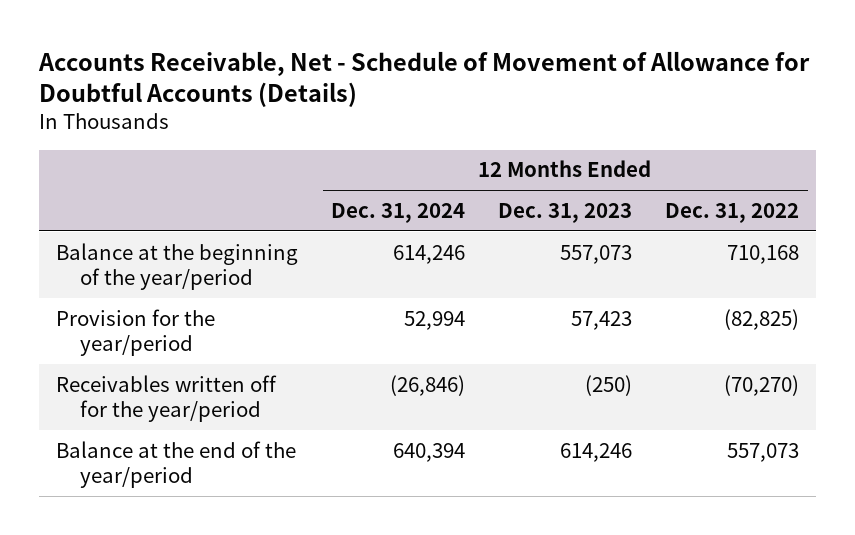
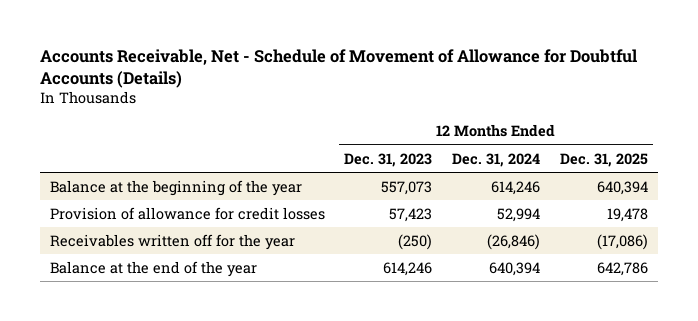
[665,202,800,223] Dec. 31, 2022 -> none
none -> [559,152,648,167] Dec. 31, 2025
[55,242,298,290] Balance at the beginning of the year/period -> [49,179,302,196] Balance at the beginning of the year
[55,308,215,356] Provision for the year/period -> [49,206,325,220] Provision of allowance for credit losses
[55,374,277,422] Receivables written off for the year/period -> [49,233,295,250] Receivables written off for the year
[55,440,296,488] Balance at the end of the year/period -> [49,260,257,277] Balance at the end of the year

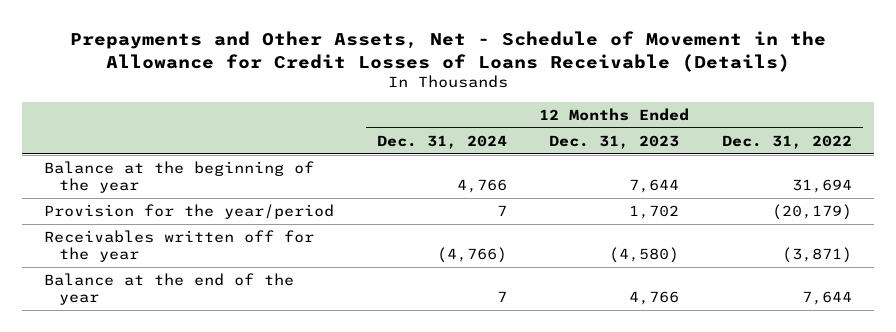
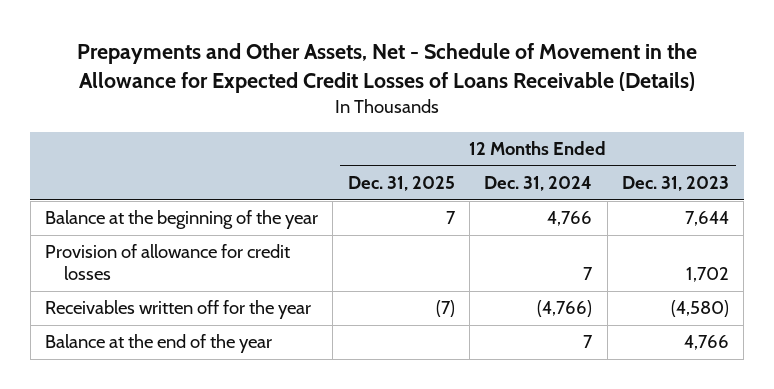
[70,30,827,72] Prepayments and Other Assets, Net - Schedule of Movement in the Allowance for Credit Losses of Loans Receivable (Details) -> [77,43,698,94] Prepayments and Other Assets, Net - Schedule of Movement in the Allowance for Expected Credit Losses of Loans Receivable (Details)
[722,134,853,149] Dec. 31, 2022 -> none
none -> [347,176,455,192] Dec. 31, 2025
[43,204,334,220] Provision for the year/period -> [45,244,291,281] Provision of allowance for credit losses

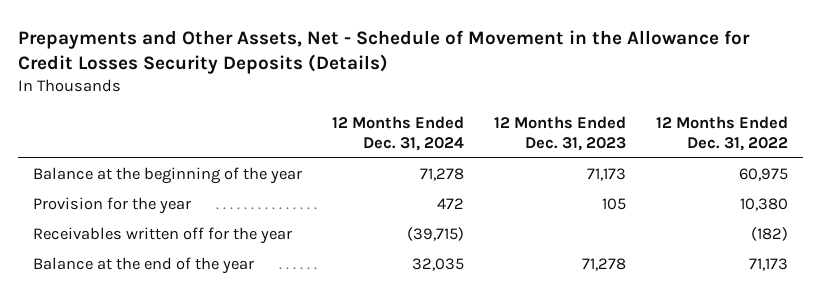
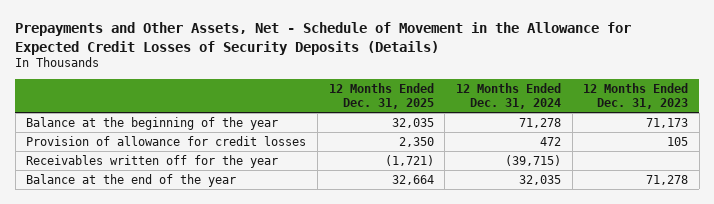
[17,29,750,75] Prepayments and Other Assets, Net - Schedule of Movement in the Allowance for Credit Losses Security Deposits (Details) -> [15,22,632,55] Prepayments and Other Assets, Net - Schedule of Movement in the Allowance for Expected Credit Losses of Security Deposits (Details)
[655,116,788,152] 12 Months Ended Dec. 31, 2022 -> none
none -> [328,82,434,110] 12 Months Ended Dec. 31, 2025
[32,197,191,215] Provision for the year -> [26,135,307,146] Provision of allowance for credit losses

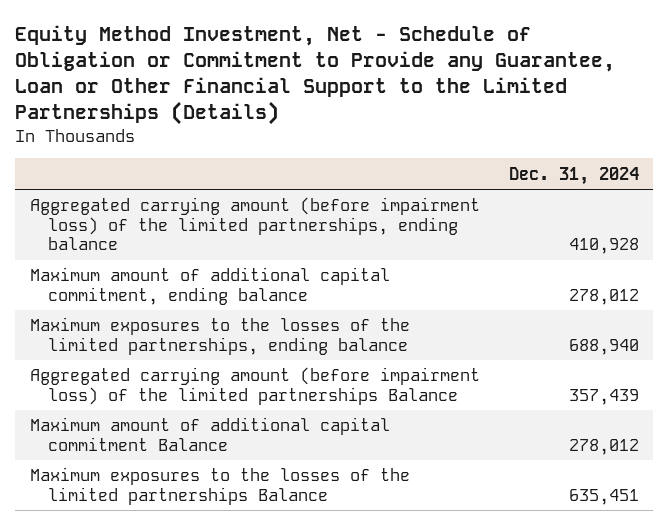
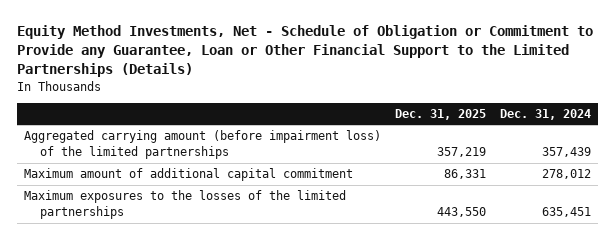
[14,24,615,125] Equity Method Investment, Net - Schedule of Obligation or Commitment to Provide any Guarantee, Loan or Other Financial Support to the Limited Partnerships (Details) -> [16,25,593,78] Equity Method Investments, Net - Schedule of Obligation or Commitment to Provide any Guarantee, Loan or Other Financial Support to the Limited Partnerships (Details)
none -> [395,109,487,121] Dec. 31, 2025
[29,367,480,405] Aggregated carrying amount (before impairment loss) of the limited partnerships Balance -> none
[29,417,390,451] Maximum amount of additional capital commitment Balance -> none
[29,467,410,505] Maximum exposures to the losses of the limited partnerships Balance -> none
[29,197,480,251] Aggregated carrying amount (before impairment loss) of the limited partnerships, ending balance -> [24,130,382,160] Aggregated carrying amount (before impairment loss) of the limited partnerships
[568,238,639,255] 410,928 -> [542,147,592,158] 357,439
[29,267,390,305] Maximum amount of additional capital commitment, ending balance -> [24,168,354,182] Maximum amount of additional capital commitment
[29,317,410,355] Maximum exposures to the losses of the limited partnerships, ending balance -> [24,190,347,220] Maximum exposures to the losses of the limited partnerships
[568,338,639,355] 688,940 -> [542,207,592,218] 635,451

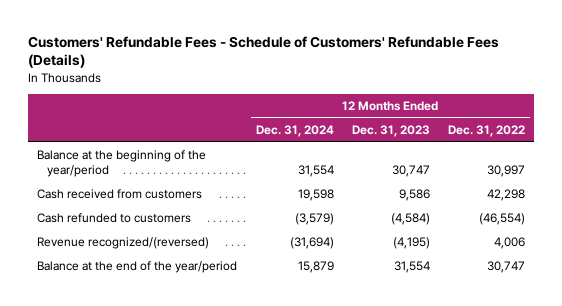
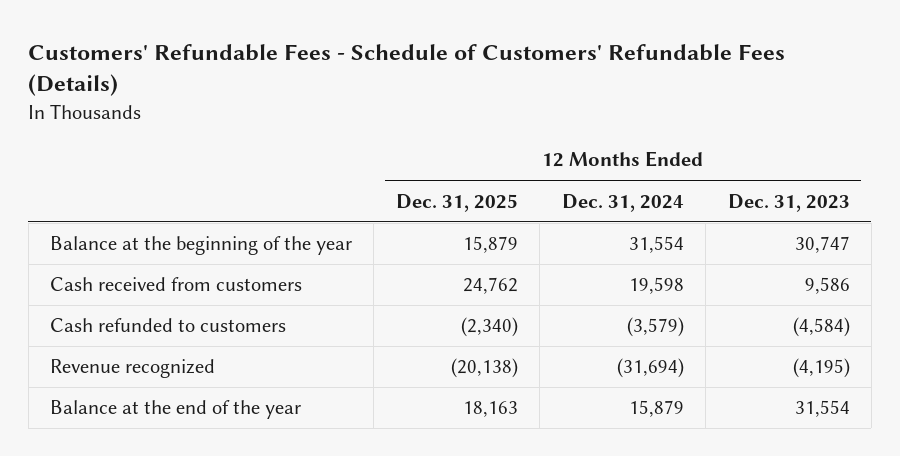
[448,125,526,138] Dec. 31, 2022 -> none
none -> [395,193,518,212] Dec. 31, 2025
[37,150,207,178] Balance at the beginning of the year/period -> [50,236,353,256] Balance at the beginning of the year
[37,237,210,250] Revenue recognized/(reversed) -> [50,359,216,379] Revenue recognized
[37,261,238,274] Balance at the end of the year/period -> [50,400,302,420] Balance at the end of the year

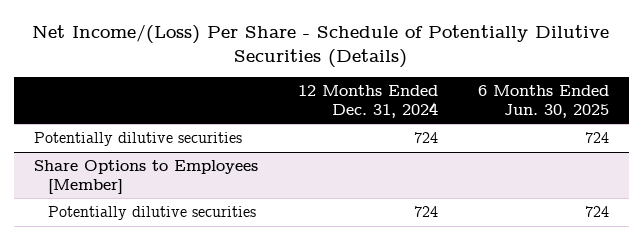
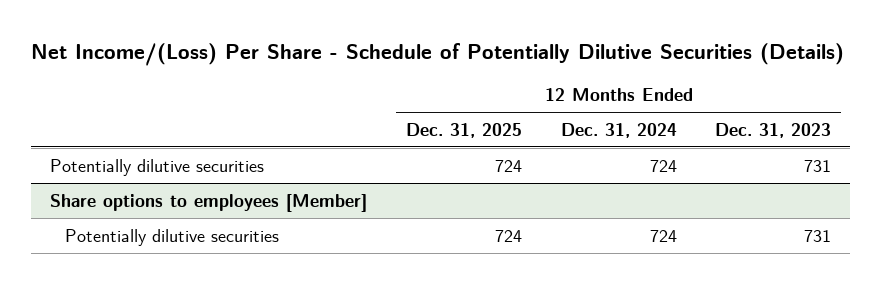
[477,85,609,118] 6 Months Ended Jun. 30, 2025 -> none
none -> [405,122,522,138] Dec. 31, 2025
none -> [715,122,832,138] Dec. 31, 2023
[33,160,258,194] Share Options to Employees [Member] -> [50,193,368,212] Share options to employees [Member]

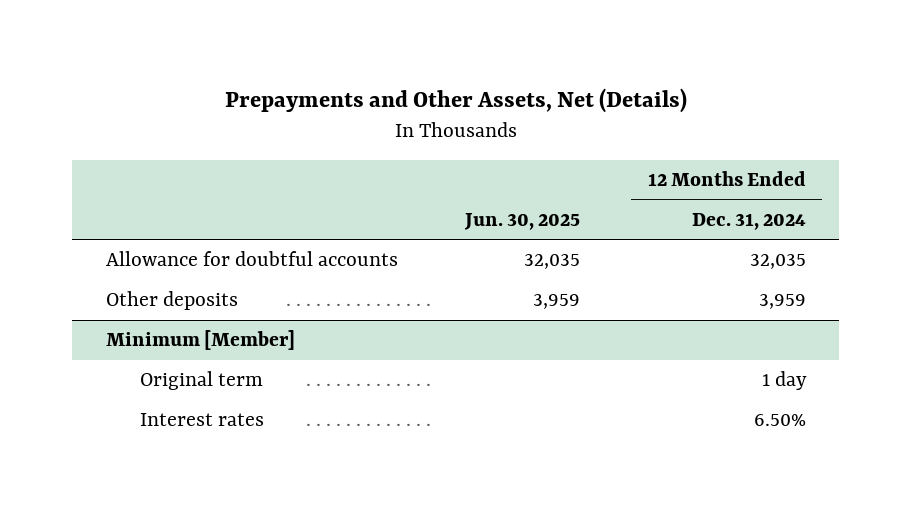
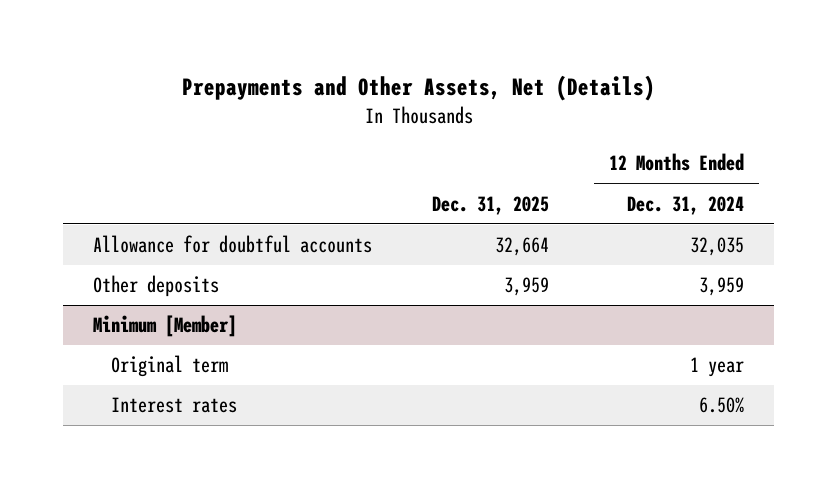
[464,212,581,230] Jun. 30, 2025 -> none
none -> [432,195,550,215] Dec. 31, 2025
[761,371,807,391] 1 day -> [690,357,745,378] 1 year

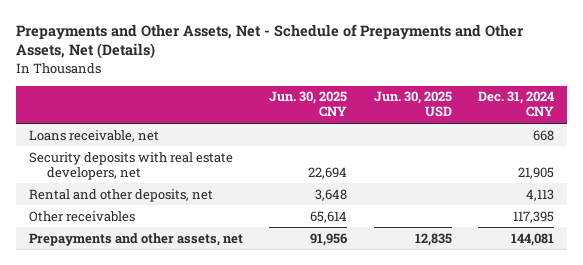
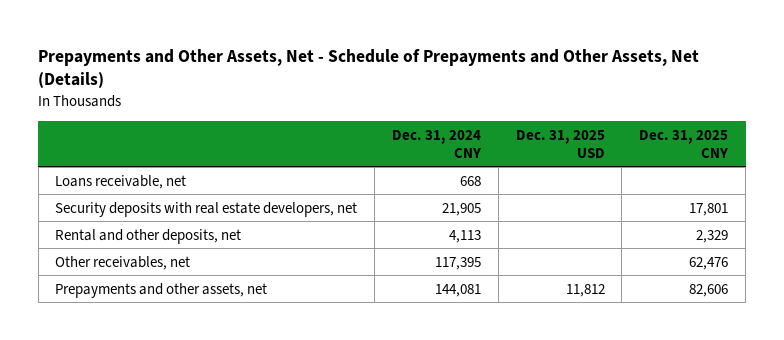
[269,91,348,118] Jun. 30, 2025 CNY -> none
[373,91,452,118] Jun. 30, 2025 USD -> none
none -> [515,129,605,158] Dec. 31, 2025 USD
none -> [639,129,729,158] Dec. 31, 2025 CNY
[28,210,135,222] Other receivables -> [55,255,191,270] Other receivables, net

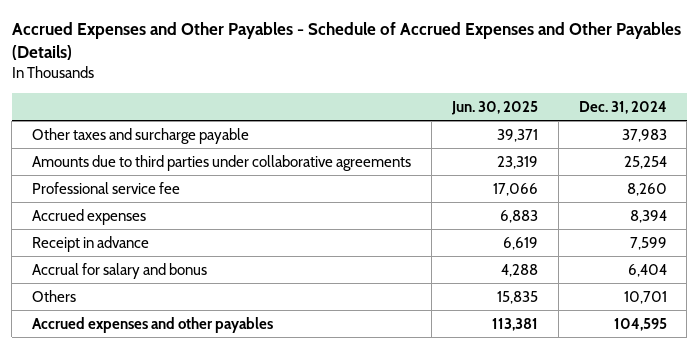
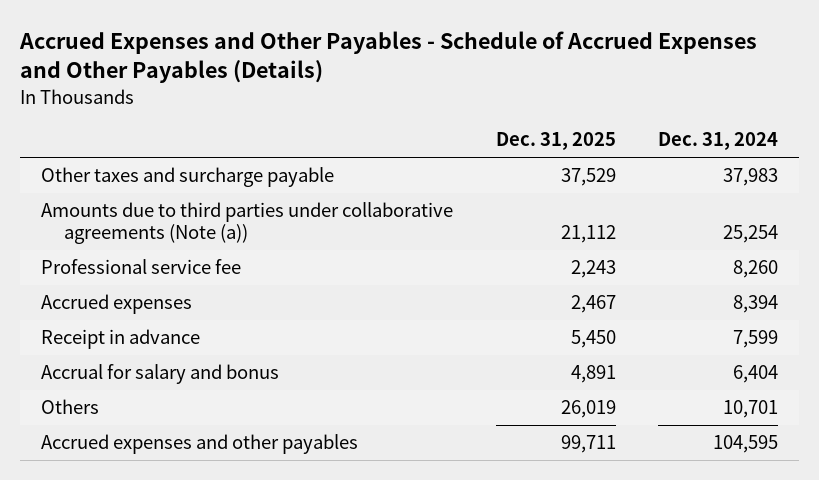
[450,100,538,115] Jun. 30, 2025 -> none
none -> [495,132,616,151] Dec. 31, 2025
[32,154,412,171] Amounts due to third parties under collaborative agreements -> [41,202,454,245] Amounts due to third parties under collaborative agreements (Note (a))

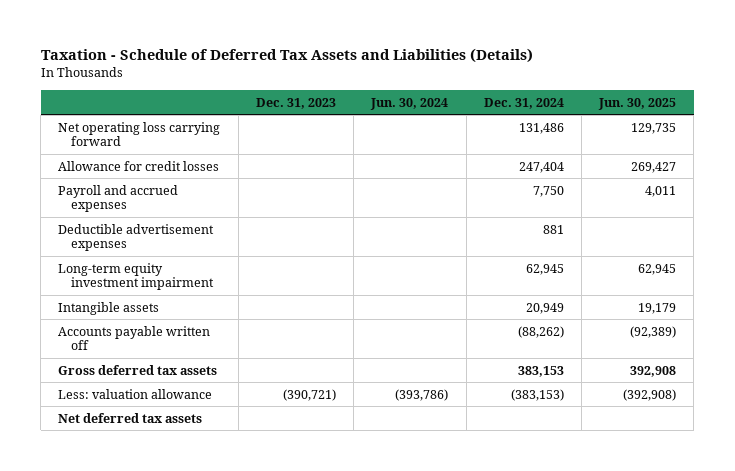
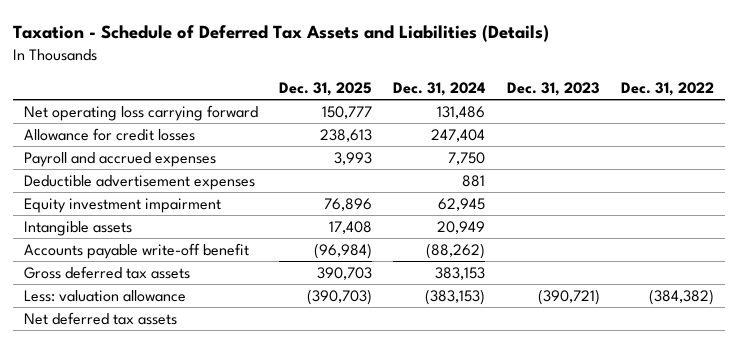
[370,97,449,110] Jun. 30, 2024 -> none
[598,97,677,110] Jun. 30, 2025 -> none
none -> [279,81,373,96] Dec. 31, 2025
none -> [620,81,714,96] Dec. 31, 2022
[58,262,214,291] Long-term equity investment impairment -> [23,197,221,213] Equity investment impairment
[58,325,211,351] Accounts payable written off -> [23,242,249,259] Accounts payable write-off benefit

